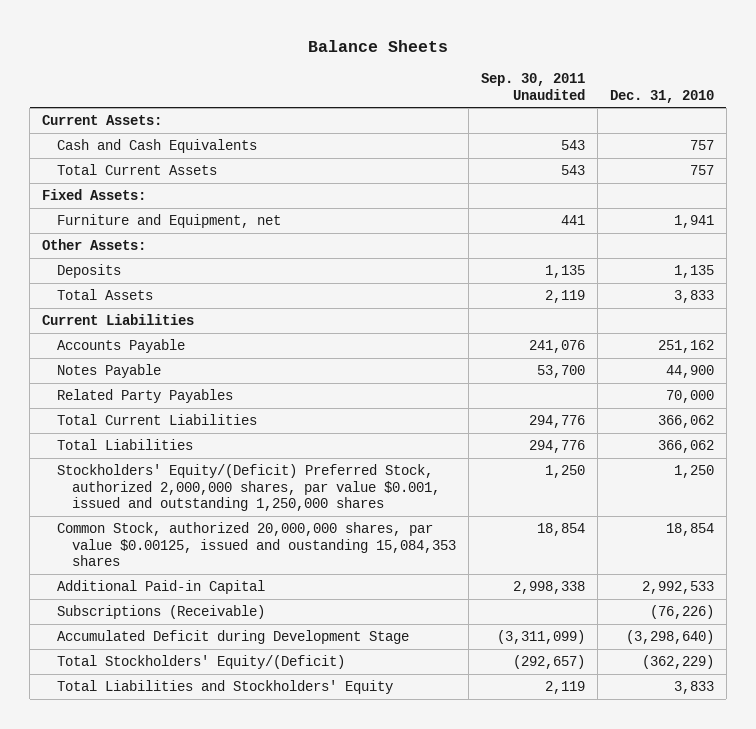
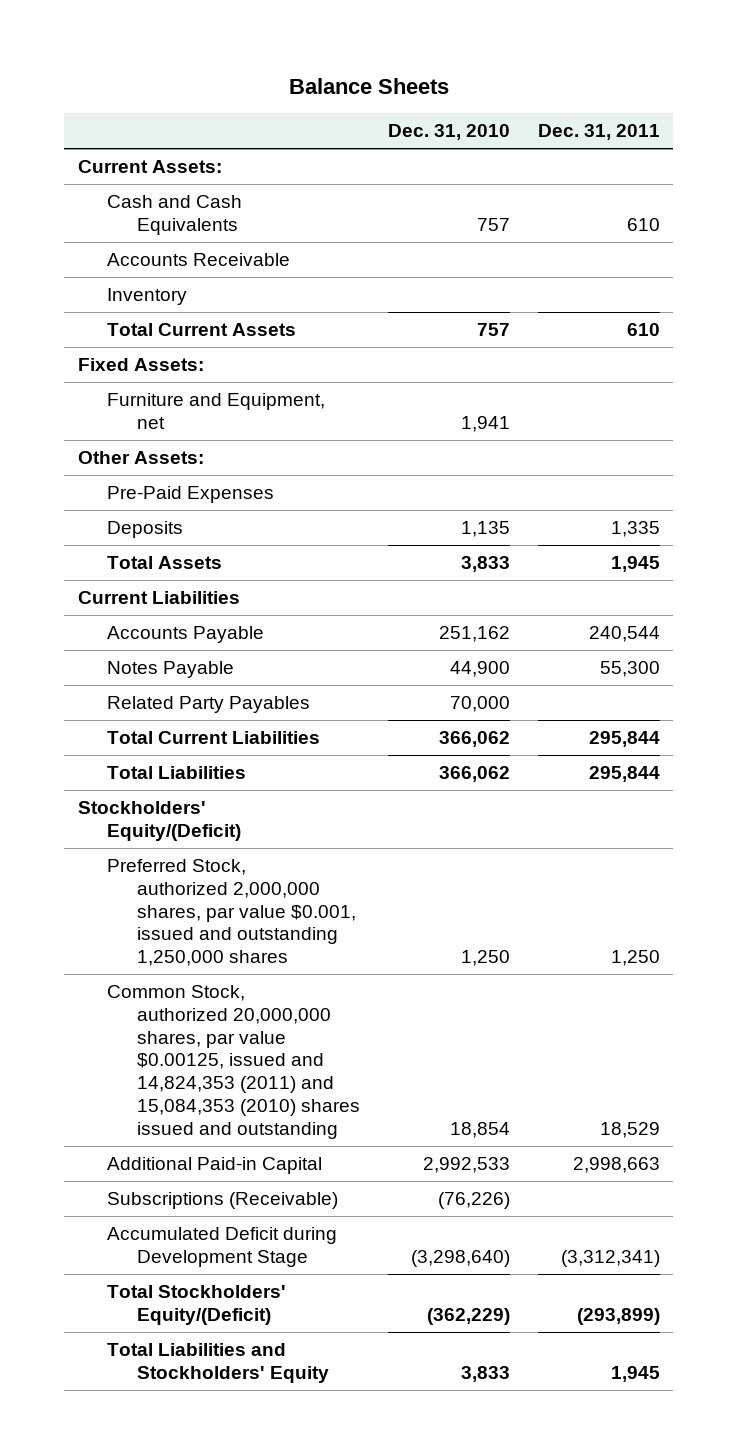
[480,73,585,100] Sep. 30, 2011 Unaudited -> none
none -> [537,124,660,141] Dec. 31, 2011
none -> [107,253,291,267] Accounts Receivable
none -> [107,288,188,306] Inventory
none -> [107,486,275,504] Pre-Paid Expenses
none -> [78,801,242,841] Stockholders' Equity/(Deficit)
[56,464,440,512] Stockholders' Equity/(Deficit) Preferred Stock, authorized 2,000,000 shares, par value $0.001, issued and outstanding 1,250,000 shares -> [107,859,356,967] Preferred Stock, authorized 2,000,000 shares, par value $0.001, issued and outstanding 1,250,000 shares
[56,522,456,567] Common Stock, authorized 20,000,000 shares, par value $0.00125, issued and oustanding 15,084,353 shares -> [107,985,360,1139] Common Stock, authorized 20,000,000 shares, par value $0.00125, issued and 14,824,353 (2011) and 15,084,353 (2010) shares issued and outstanding

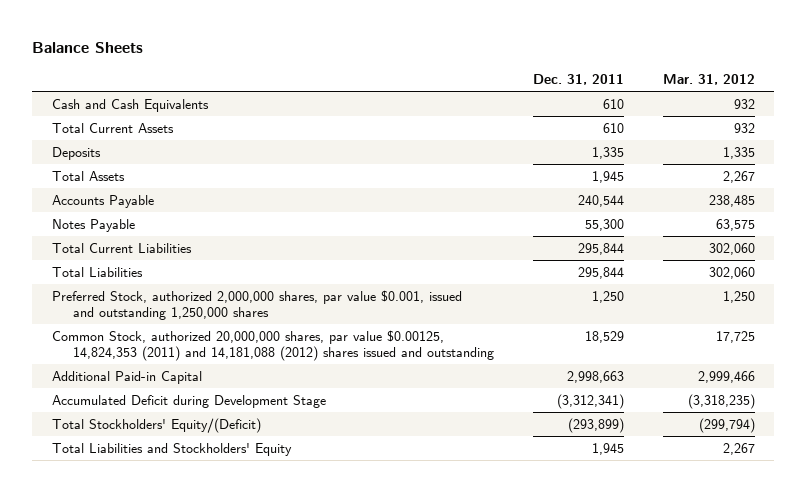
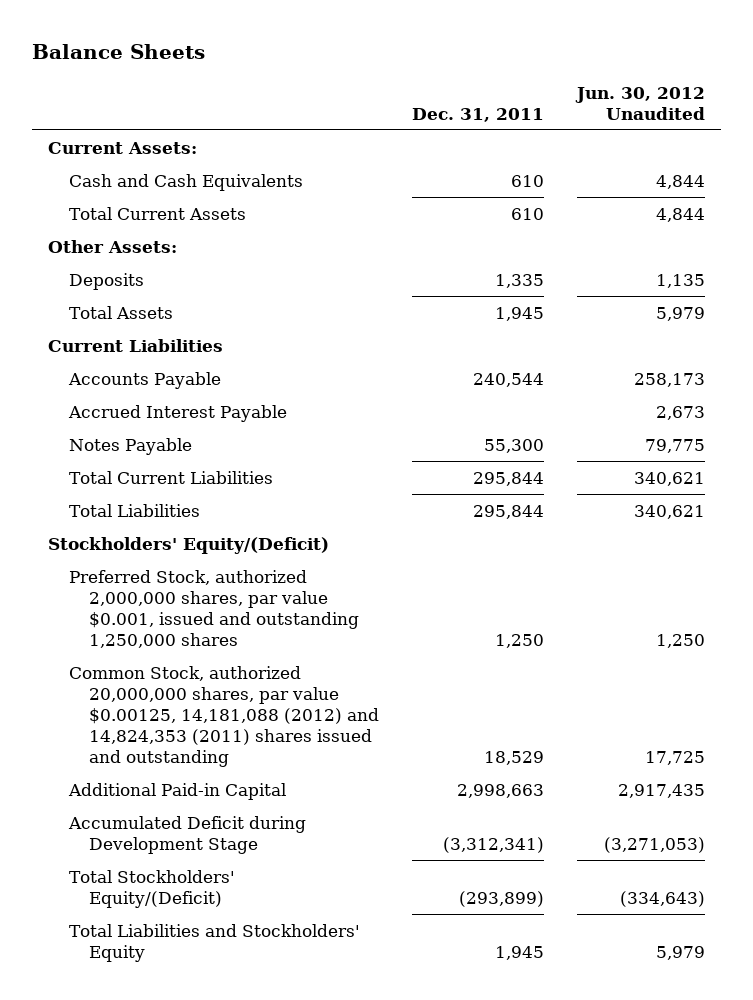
[662,73,755,85] Mar. 31, 2012 -> none
none -> [574,86,705,120] Jun. 30, 2012 Unaudited
none -> [48,141,198,154] Current Assets:
none -> [48,239,178,253] Other Assets:
none -> [48,338,224,352] Current Liabilities
none -> [67,404,287,422] Accrued Interest Payable
none -> [48,536,330,554] Stockholders' Equity/(Deficit)
[51,329,495,362] Common Stock, authorized 20,000,000 shares, par value $0.00125, 14,824,353 (2011) and 14,181,088 (2012) shares issued and outstanding -> [68,665,380,767] Common Stock, authorized 20,000,000 shares, par value $0.00125, 14,181,088 (2012) and 14,824,353 (2011) shares issued and outstanding

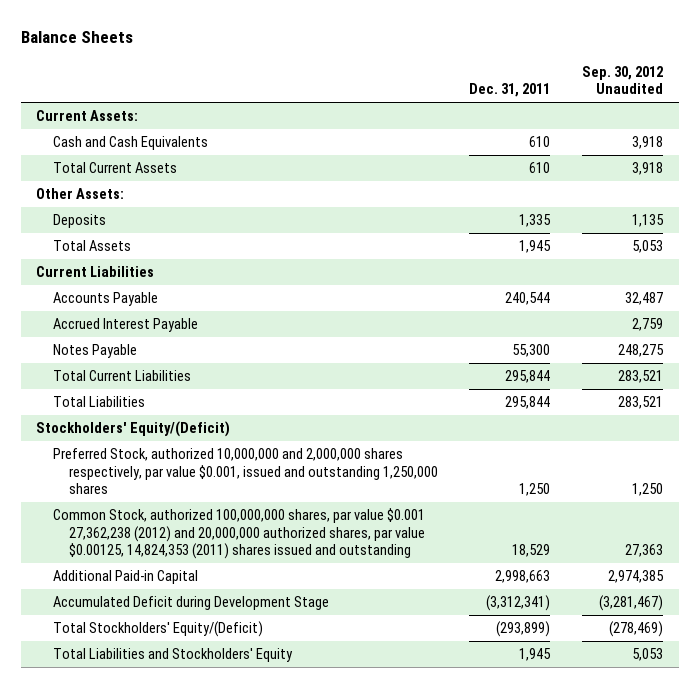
[574,86,705,120] Jun. 30, 2012 Unaudited -> none
none -> [581,65,663,95] Sep. 30, 2012 Unaudited
[68,569,360,648] Preferred Stock, authorized 2,000,000 shares, par value $0.001, issued and outstanding 1,250,000 shares -> [52,448,438,495] Preferred Stock, authorized 10,000,000 and 2,000,000 shares respectively, par value $0.001, issued and outstanding 1,250,000 shares
[68,665,380,767] Common Stock, authorized 20,000,000 shares, par value $0.00125, 14,181,088 (2012) and 14,824,353 (2011) shares issued and outstanding -> [52,508,425,560] Common Stock, authorized 100,000,000 shares, par value $0.001 27,362,238 (2012) and 20,000,000 authorized shares, par value $0.00125, 14,824,353 (2011) shares issued and outstanding

